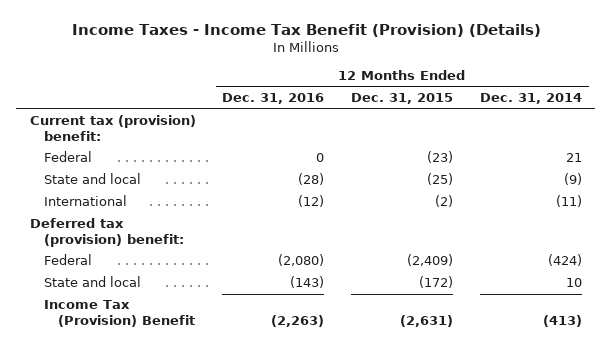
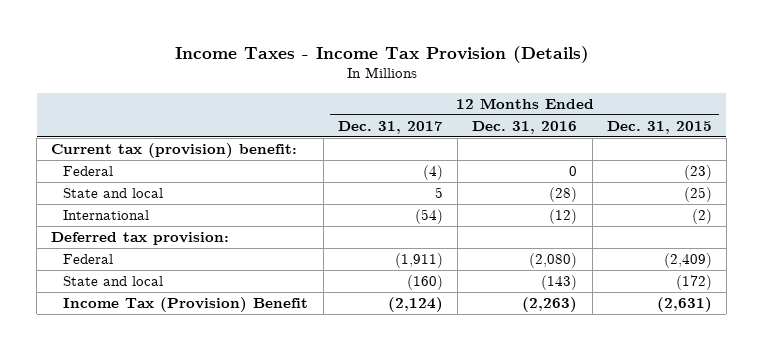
[71,24,541,38] Income Taxes - Income Tax Benefit (Provision) (Details) -> [174,45,589,63] Income Taxes - Income Tax Provision (Details)
[479,93,582,105] Dec. 31, 2014 -> none
none -> [337,120,443,134] Dec. 31, 2017
[29,218,184,247] Deferred tax (provision) benefit: -> [51,231,230,245] Deferred tax provision:

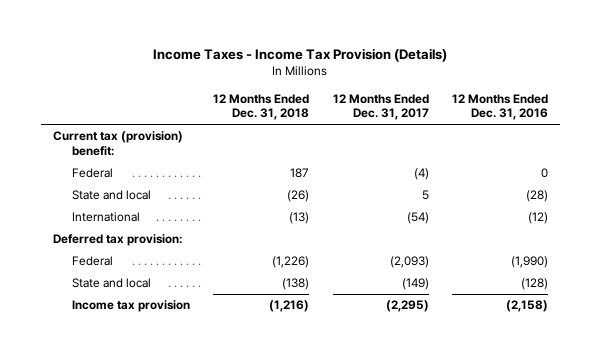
[606,120,712,134] Dec. 31, 2015 -> none
none -> [213,93,310,121] 12 Months Ended Dec. 31, 2018
[394,252,443,268] (1,911) -> [389,256,429,269] (2,093)
[529,252,578,268] (2,080) -> [511,256,549,269] (1,990)
[406,274,443,290] (160) -> [401,278,429,291] (149)
[541,274,578,290] (143) -> [521,278,549,291] (128)
[63,296,309,312] Income Tax (Provision) Benefit -> [71,300,190,313] Income tax provision
[387,296,443,312] (2,124) -> [385,300,429,313] (2,295)
[522,296,578,312] (2,263) -> [506,300,549,313] (2,158)

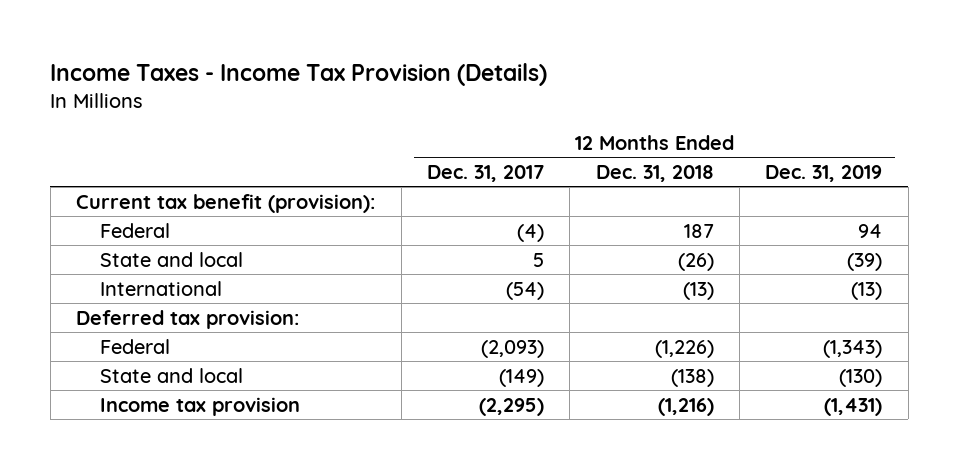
[452,93,549,121] 12 Months Ended Dec. 31, 2016 -> none
none -> [765,164,883,182] Dec. 31, 2019
[52,131,183,156] Current tax (provision) benefit: -> [76,193,376,213] Current tax benefit (provision):

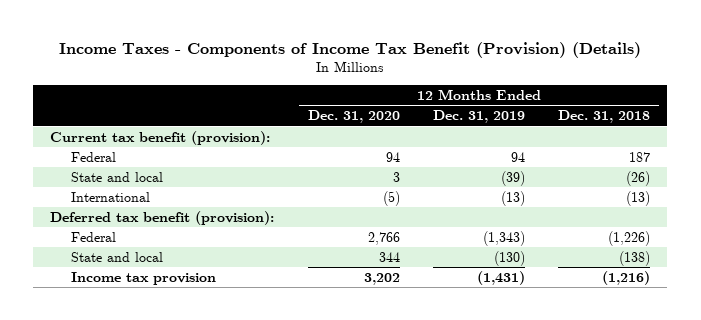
[50,63,548,87] Income Taxes - Income Tax Provision (Details) -> [59,42,642,59] Income Taxes - Components of Income Tax Benefit (Provision) (Details)
[426,164,544,182] Dec. 31, 2017 -> none
none -> [307,110,400,124] Dec. 31, 2020
[76,309,300,329] Deferred tax provision: -> [50,210,275,225] Deferred tax benefit (provision):

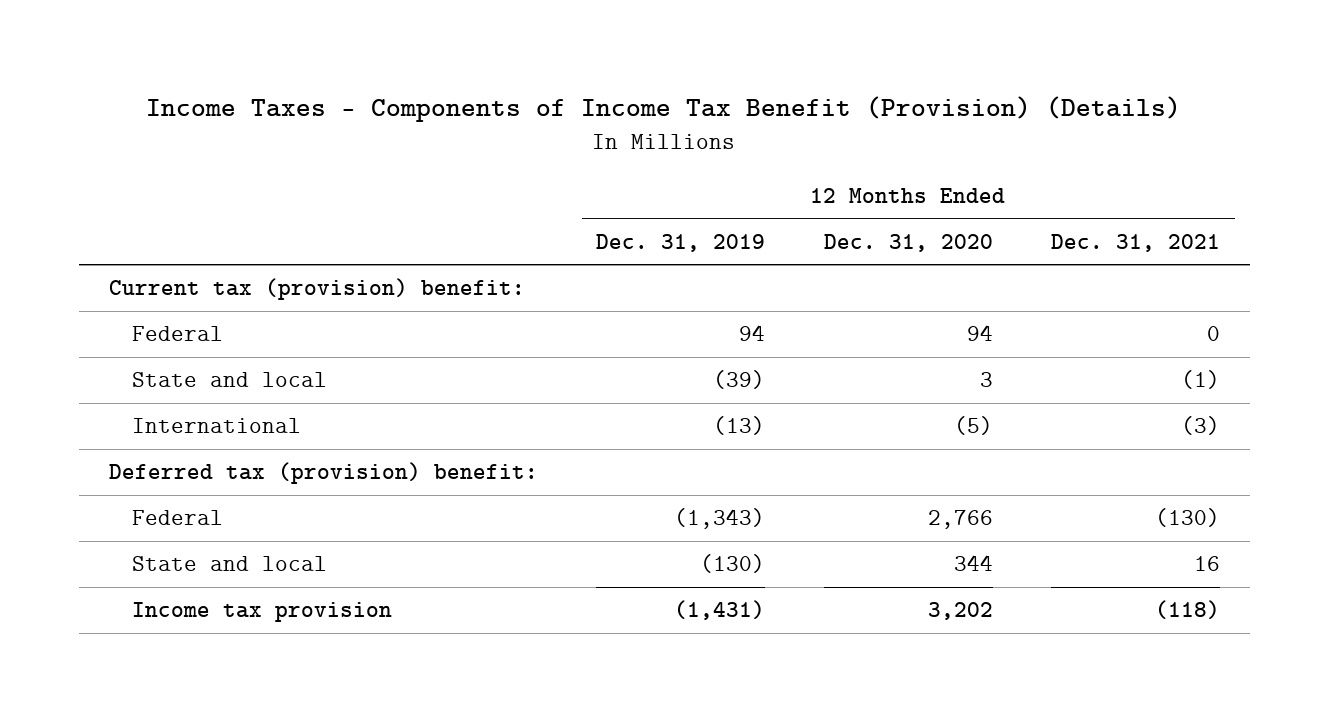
[558,110,651,124] Dec. 31, 2018 -> none
none -> [1051,233,1221,252] Dec. 31, 2021
[50,130,271,145] Current tax benefit (provision): -> [108,278,525,301] Current tax (provision) benefit:
[50,210,275,225] Deferred tax benefit (provision): -> [108,462,538,485] Deferred tax (provision) benefit:

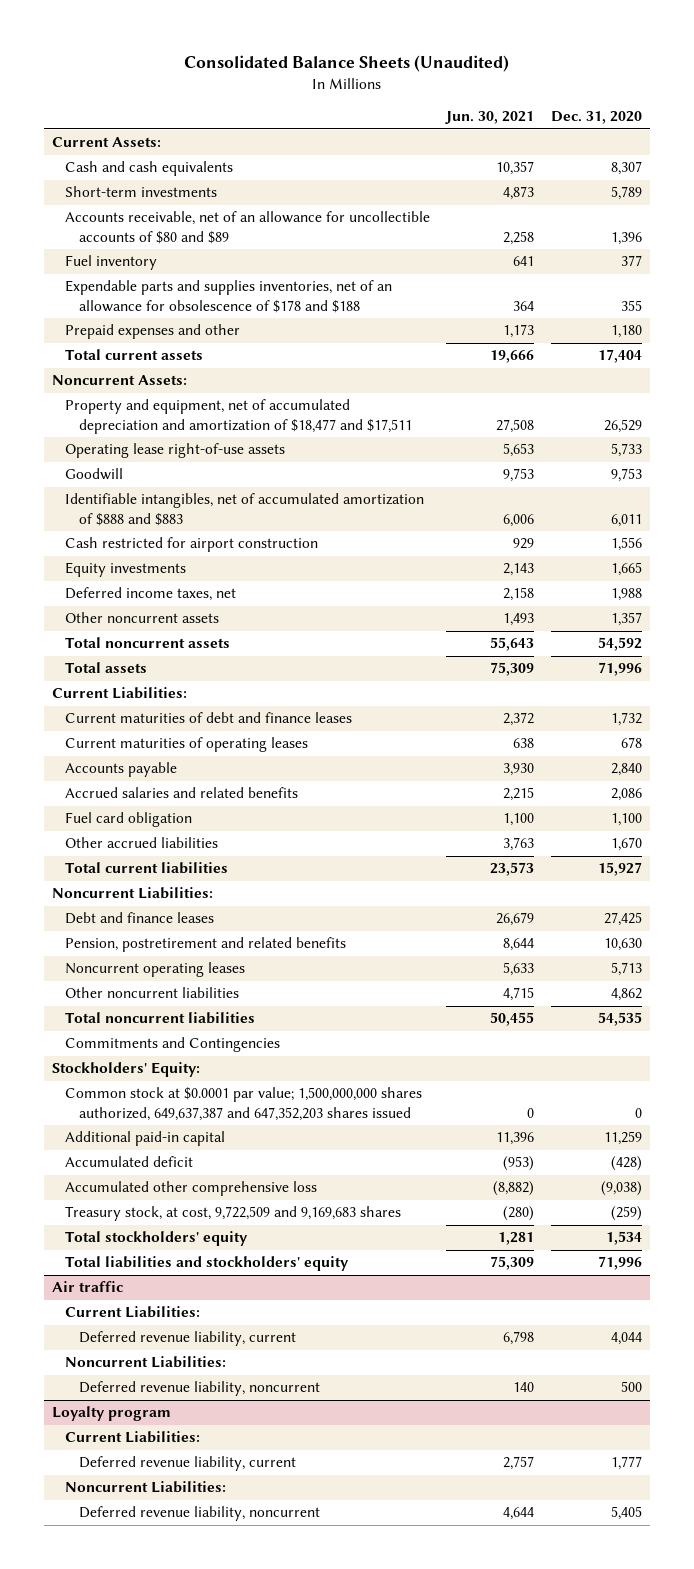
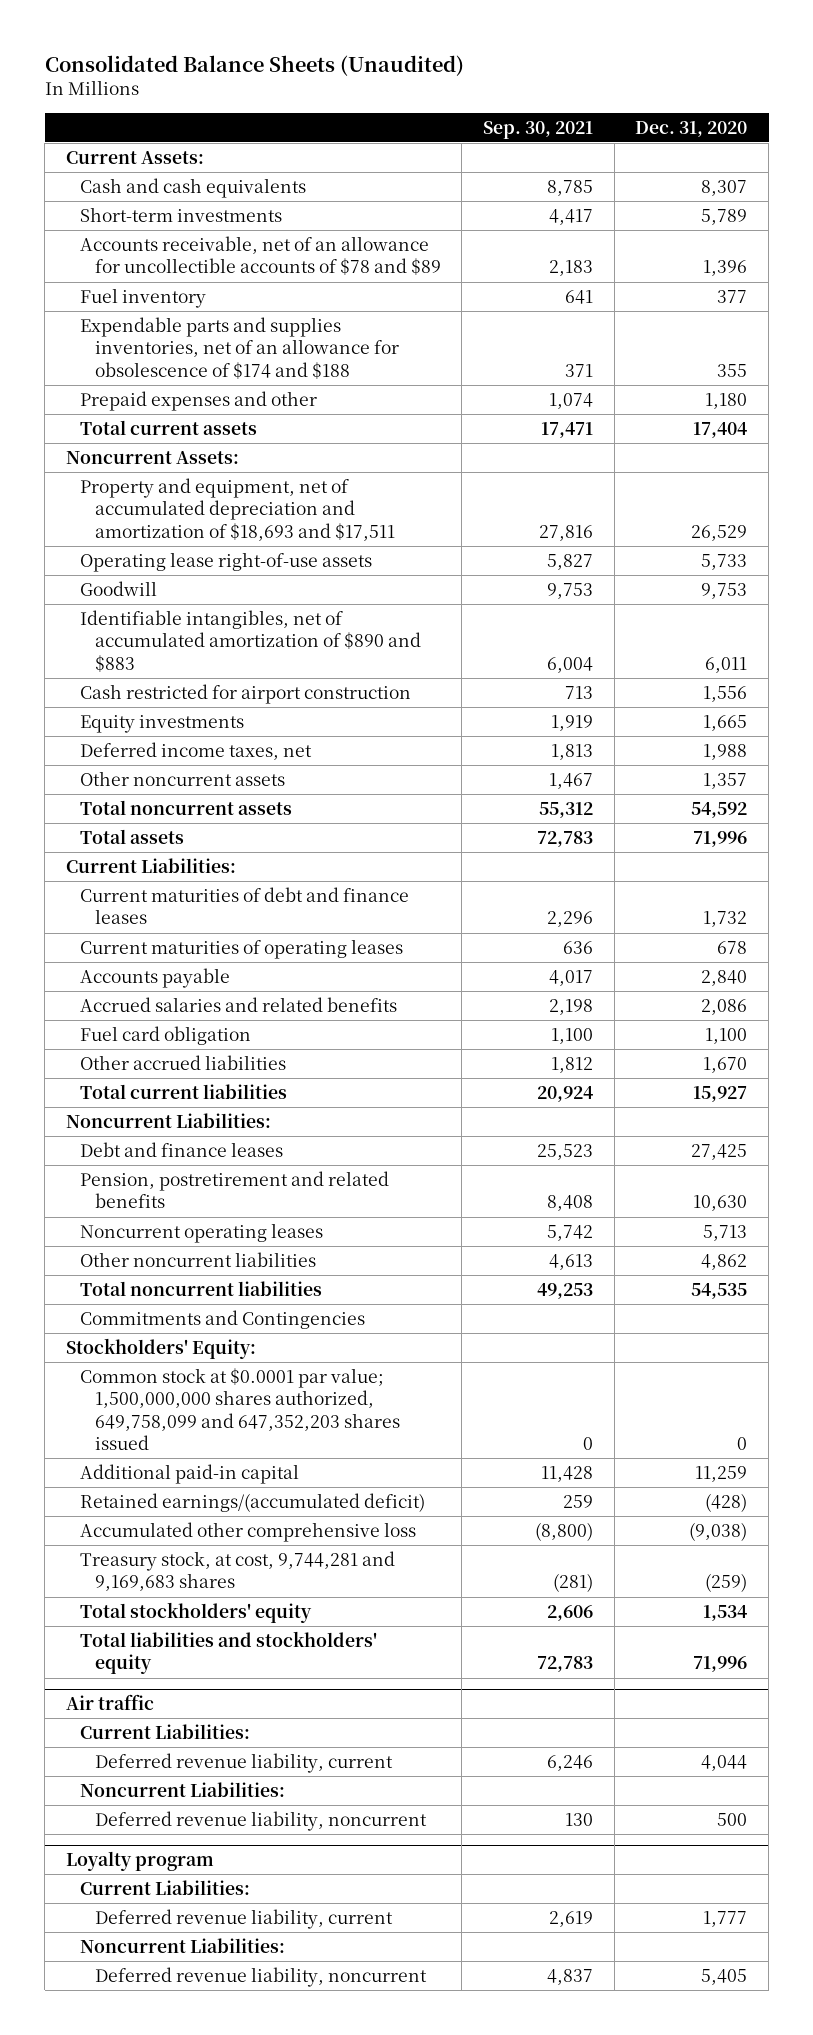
[445,111,535,125] Jun. 30, 2021 -> none
none -> [483,120,594,139] Sep. 30, 2021
[65,211,431,244] Accounts receivable, net of an allowance for uncollectible accounts of $80 and $89 -> [80,235,441,276] Accounts receivable, net of an allowance for uncollectible accounts of $78 and $89
[65,280,393,313] Expendable parts and supplies inventories, net of an allowance for obsolescence of $178 and $188 -> [80,316,399,379] Expendable parts and supplies inventories, net of an allowance for obsolescence of $174 and $188
[65,399,412,434] Property and equipment, net of accumulated depreciation and amortization of $18,477 and $17,511 -> [80,477,395,541] Property and equipment, net of accumulated depreciation and amortization of $18,693 and $17,511
[65,493,425,526] Identifiable intangibles, net of accumulated amortization of $888 and $883 -> [80,609,421,672] Identifiable intangibles, net of accumulated amortization of $890 and $883
[65,1087,423,1121] Common stock at $0.0001 par value; 1,500,000,000 shares authorized, 649,637,387 and 647,352,203 shares issued -> [80,1367,400,1451] Common stock at $0.0001 par value; 1,500,000,000 shares authorized, 649,758,099 and 647,352,203 shares issued
[65,1156,194,1168] Accumulated deficit -> [80,1492,426,1512] Retained earnings/(accumulated deficit)
[65,1206,402,1222] Treasury stock, at cost, 9,722,509 and 9,169,683 shares -> [80,1550,396,1592] Treasury stock, at cost, 9,744,281 and 9,169,683 shares

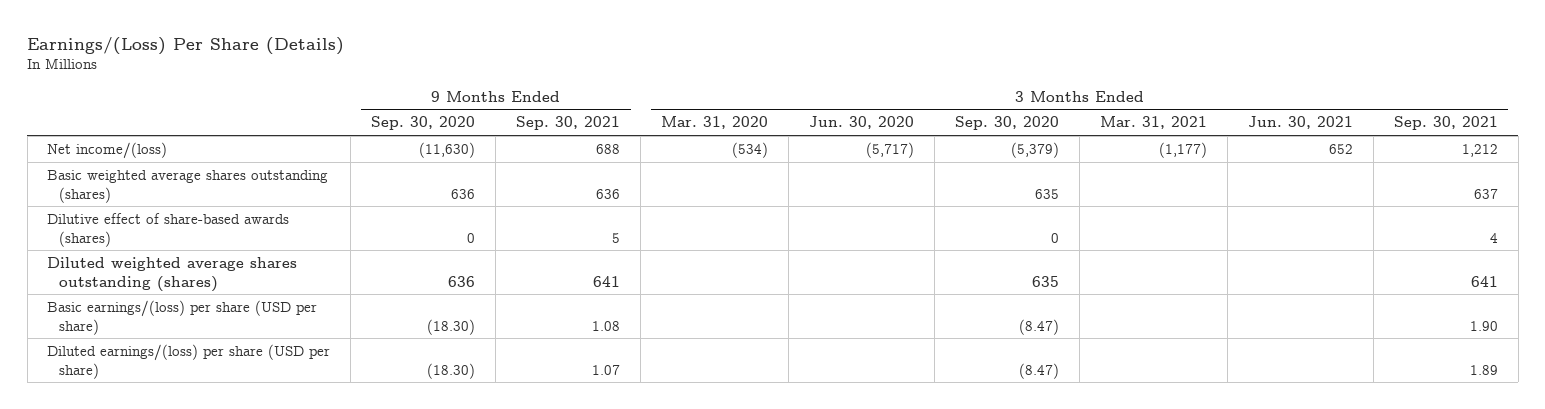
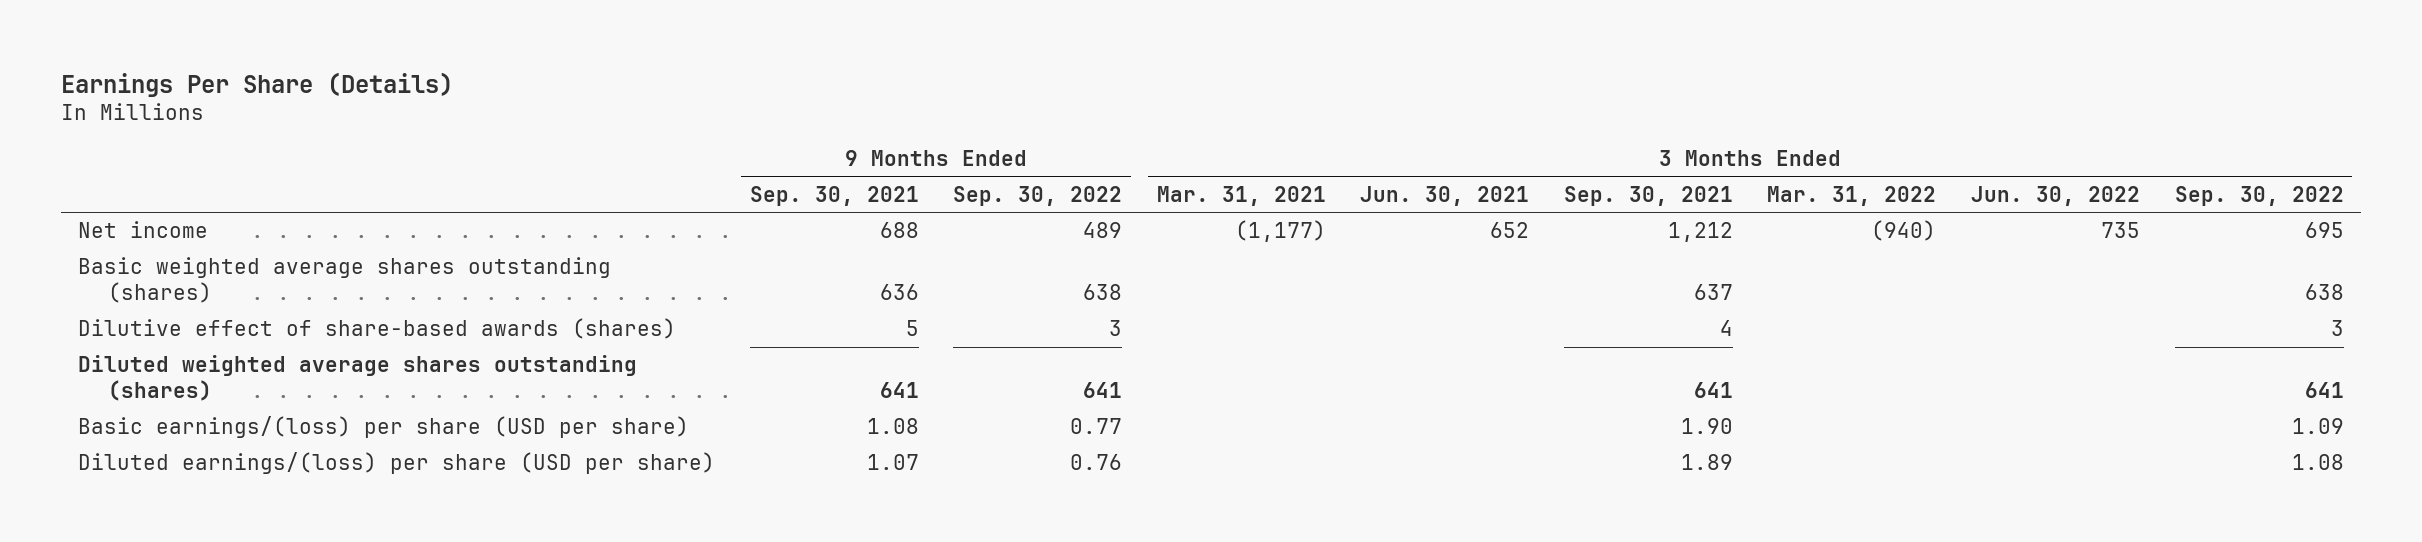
[27,36,345,55] Earnings/(Loss) Per Share (Details) -> [60,71,453,97] Earnings Per Share (Details)
[371,116,476,131] Sep. 30, 2020 -> none
[661,116,769,130] Mar. 31, 2020 -> none
[809,116,915,130] Jun. 30, 2020 -> none
[955,116,1060,131] Sep. 30, 2020 -> none
none -> [953,185,1123,206] Sep. 30, 2022
none -> [1767,185,1937,206] Mar. 31, 2022
none -> [1970,185,2140,206] Jun. 30, 2022
none -> [2174,185,2344,206] Sep. 30, 2022
[47,141,168,159] Net income/(loss) -> [78,221,209,239] Net income

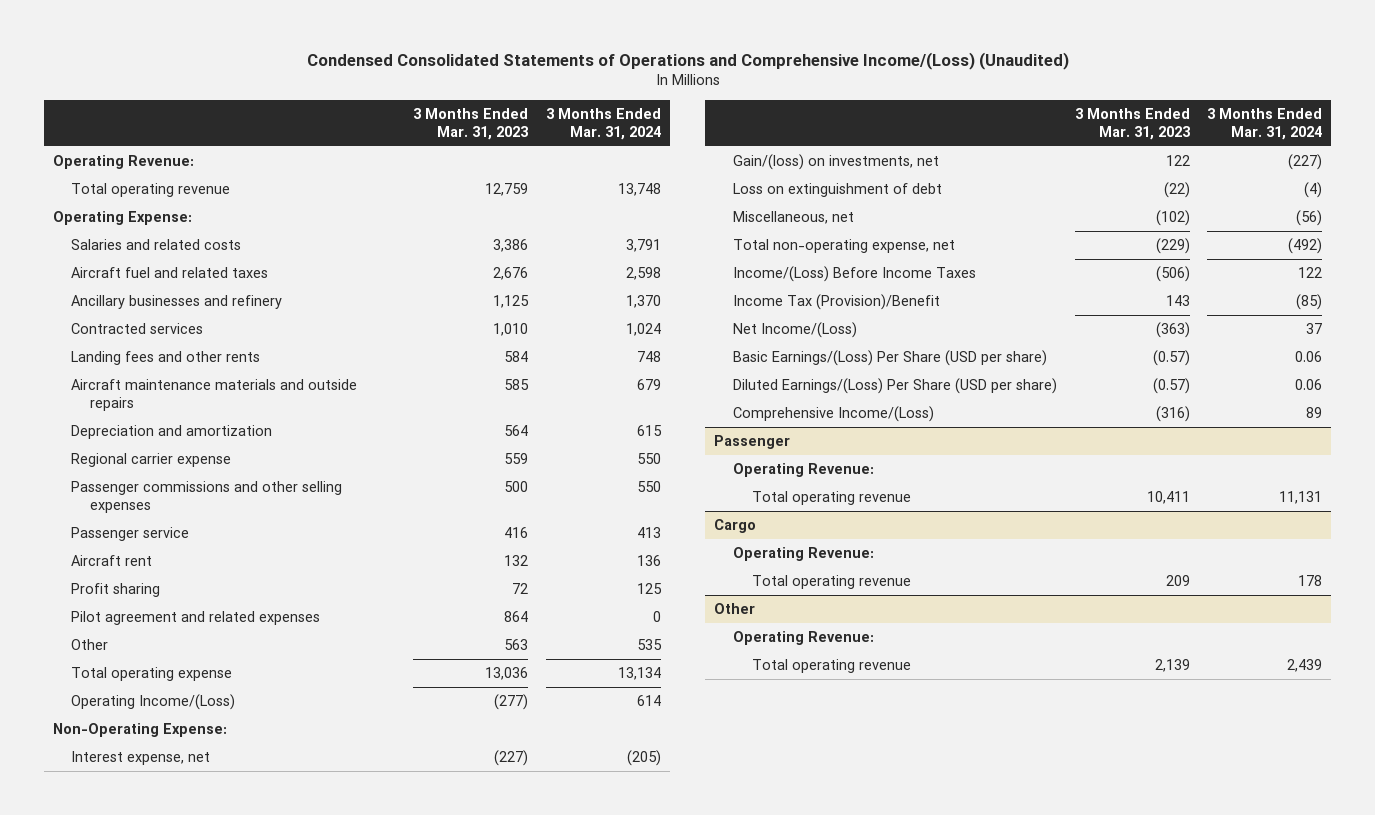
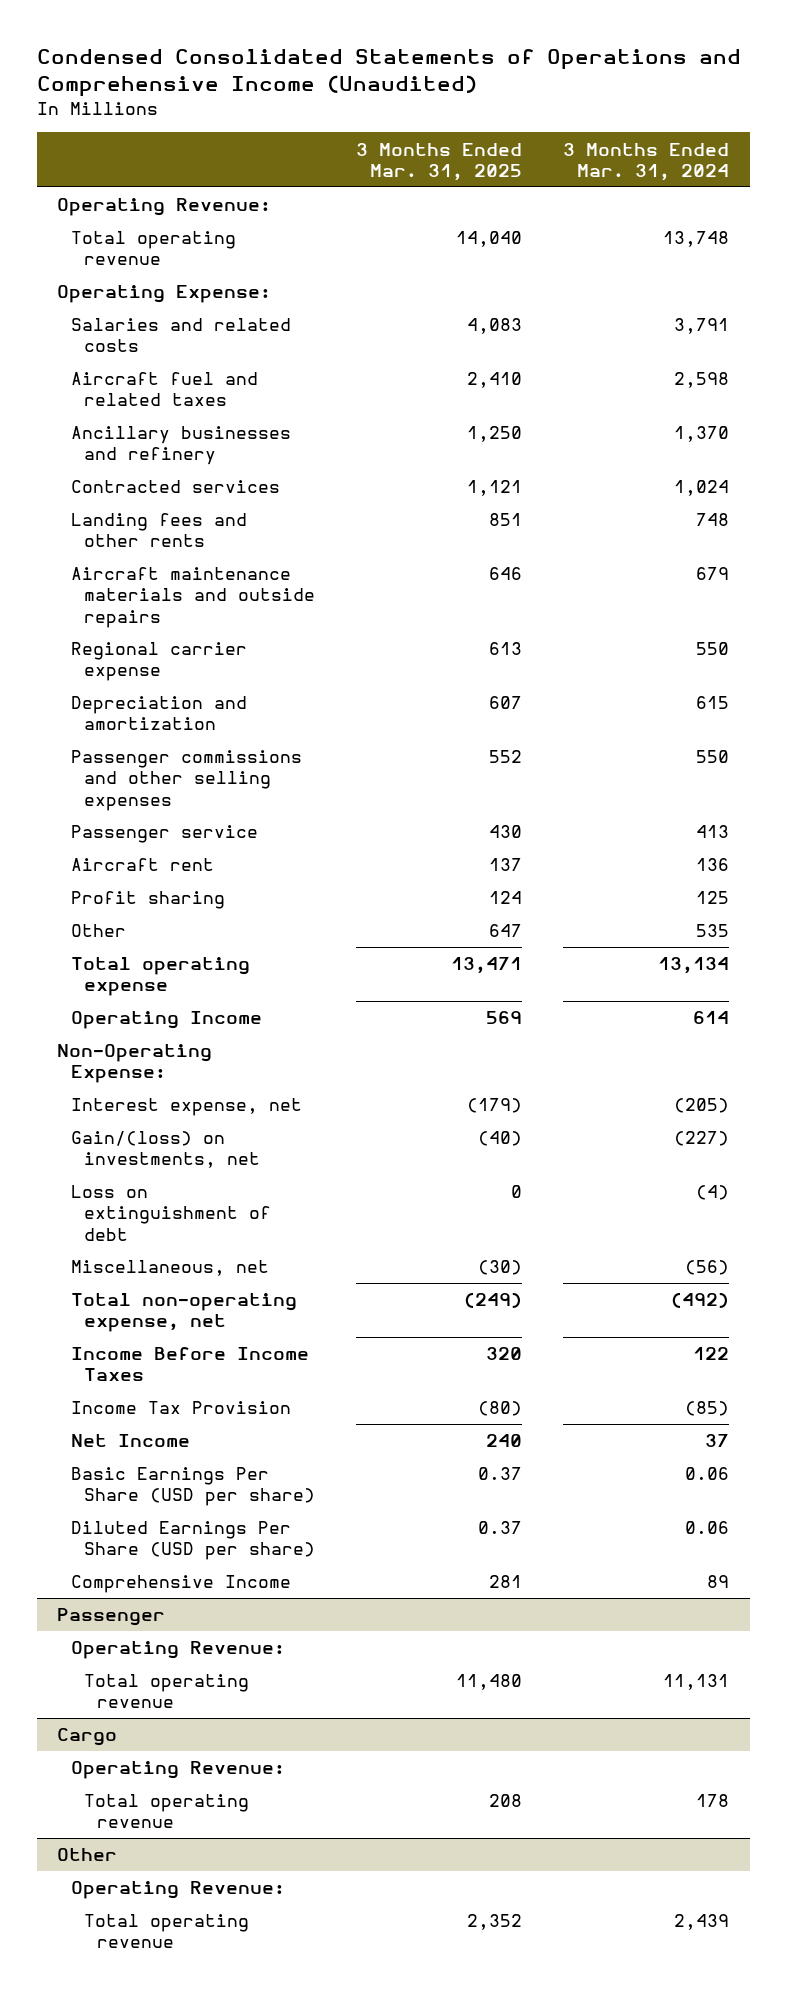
[306,52,1069,71] Condensed Consolidated Statements of Operations and Comprehensive Income/(Loss) (Unaudited) -> [36,48,741,98] Condensed Consolidated Statements of Operations and Comprehensive Income (Unaudited)
[413,107,529,141] 3 Months Ended Mar. 31, 2023 -> none
none -> [356,142,523,181] 3 Months Ended Mar. 31, 2025
[71,425,273,440] Depreciation and amortization -> [70,696,247,731] Depreciation and amortization
[71,611,321,626] Pilot agreement and related expenses -> none
[71,694,236,711] Operating Income/(Loss) -> [70,1011,262,1030] Operating Income
[733,266,977,283] Income/(Loss) Before Income Taxes -> [70,1347,309,1382] Income Before Income Taxes
[733,294,941,311] Income Tax (Provision)/Benefit -> [70,1401,291,1415] Income Tax Provision
[733,322,858,339] Net Income/(Loss) -> [70,1434,190,1448] Net Income
[733,350,1048,367] Basic Earnings/(Loss) Per Share (USD per share) -> [70,1467,315,1507] Basic Earnings Per Share (USD per share)
[733,378,1058,395] Diluted Earnings/(Loss) Per Share (USD per share) -> [70,1521,315,1561] Diluted Earnings Per Share (USD per share)
[733,406,935,423] Comprehensive Income/(Loss) -> [70,1575,291,1594] Comprehensive Income

